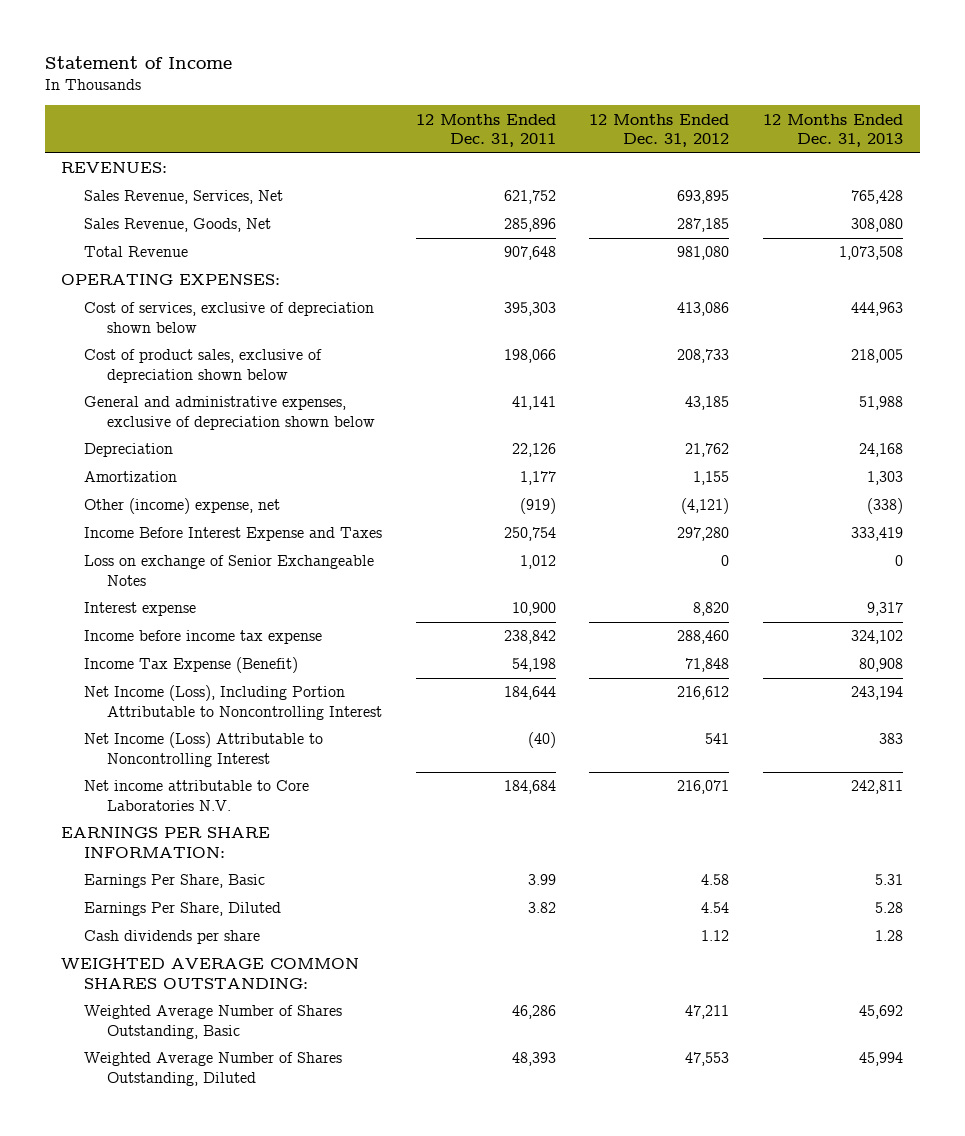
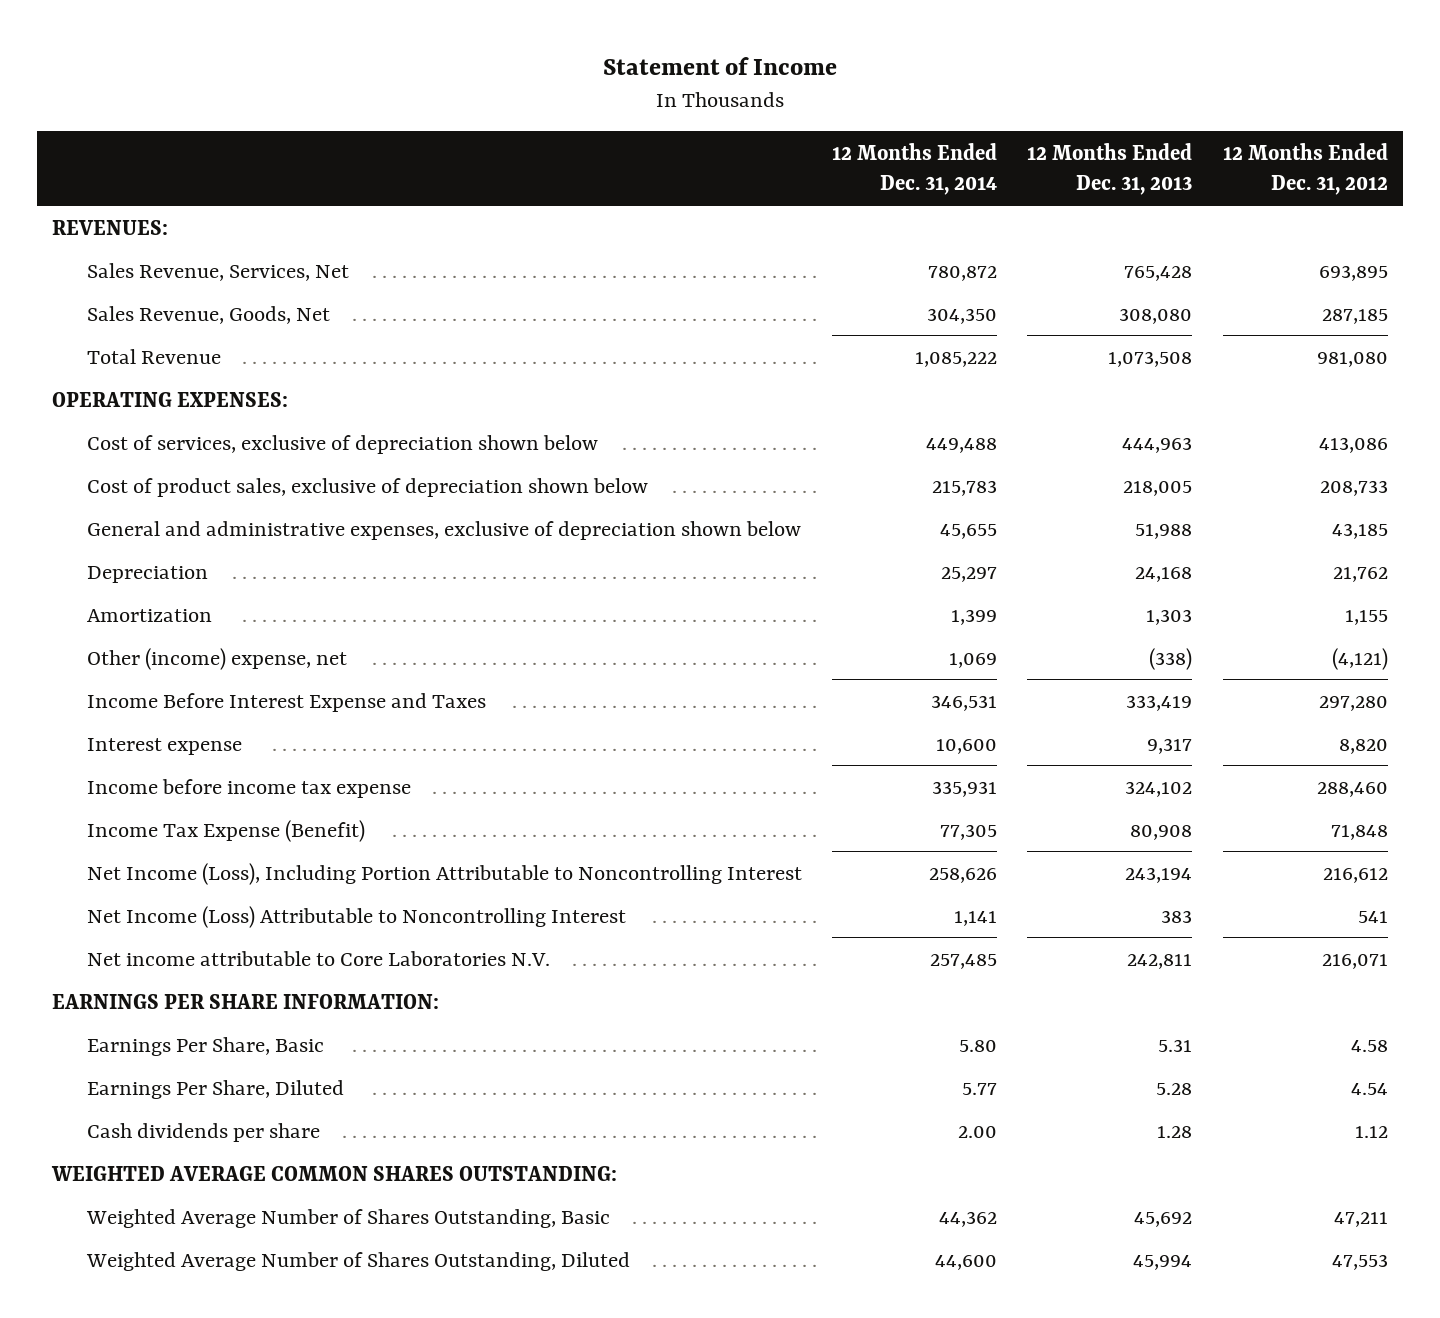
[415,113,556,148] 12 Months Ended Dec. 31, 2011 -> none
none -> [832,142,998,196] 12 Months Ended Dec. 31, 2014
[84,555,375,586] Loss on exchange of Senior Exchangeable Notes -> none

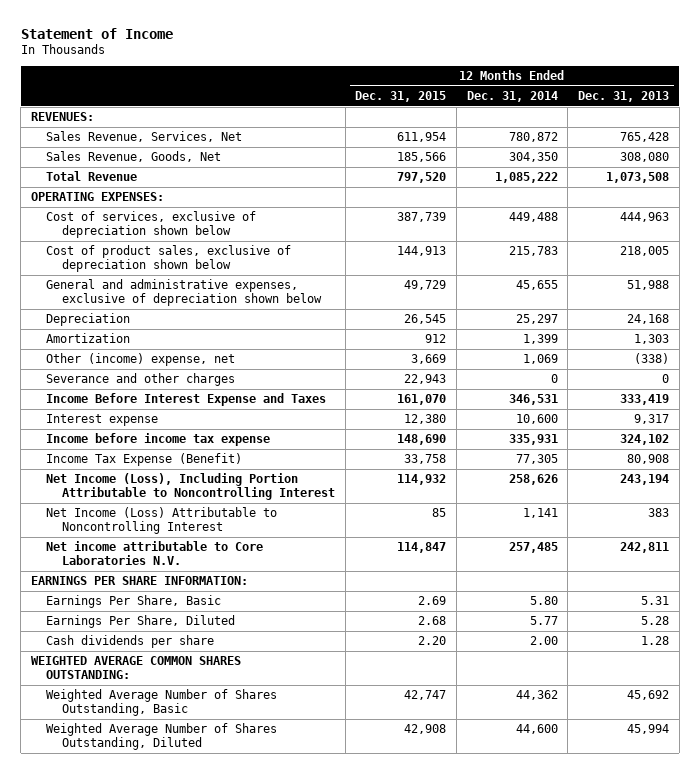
[1222,142,1388,196] 12 Months Ended Dec. 31, 2012 -> none
none -> [355,90,447,102] Dec. 31, 2015
none -> [46,373,236,387] Severance and other charges

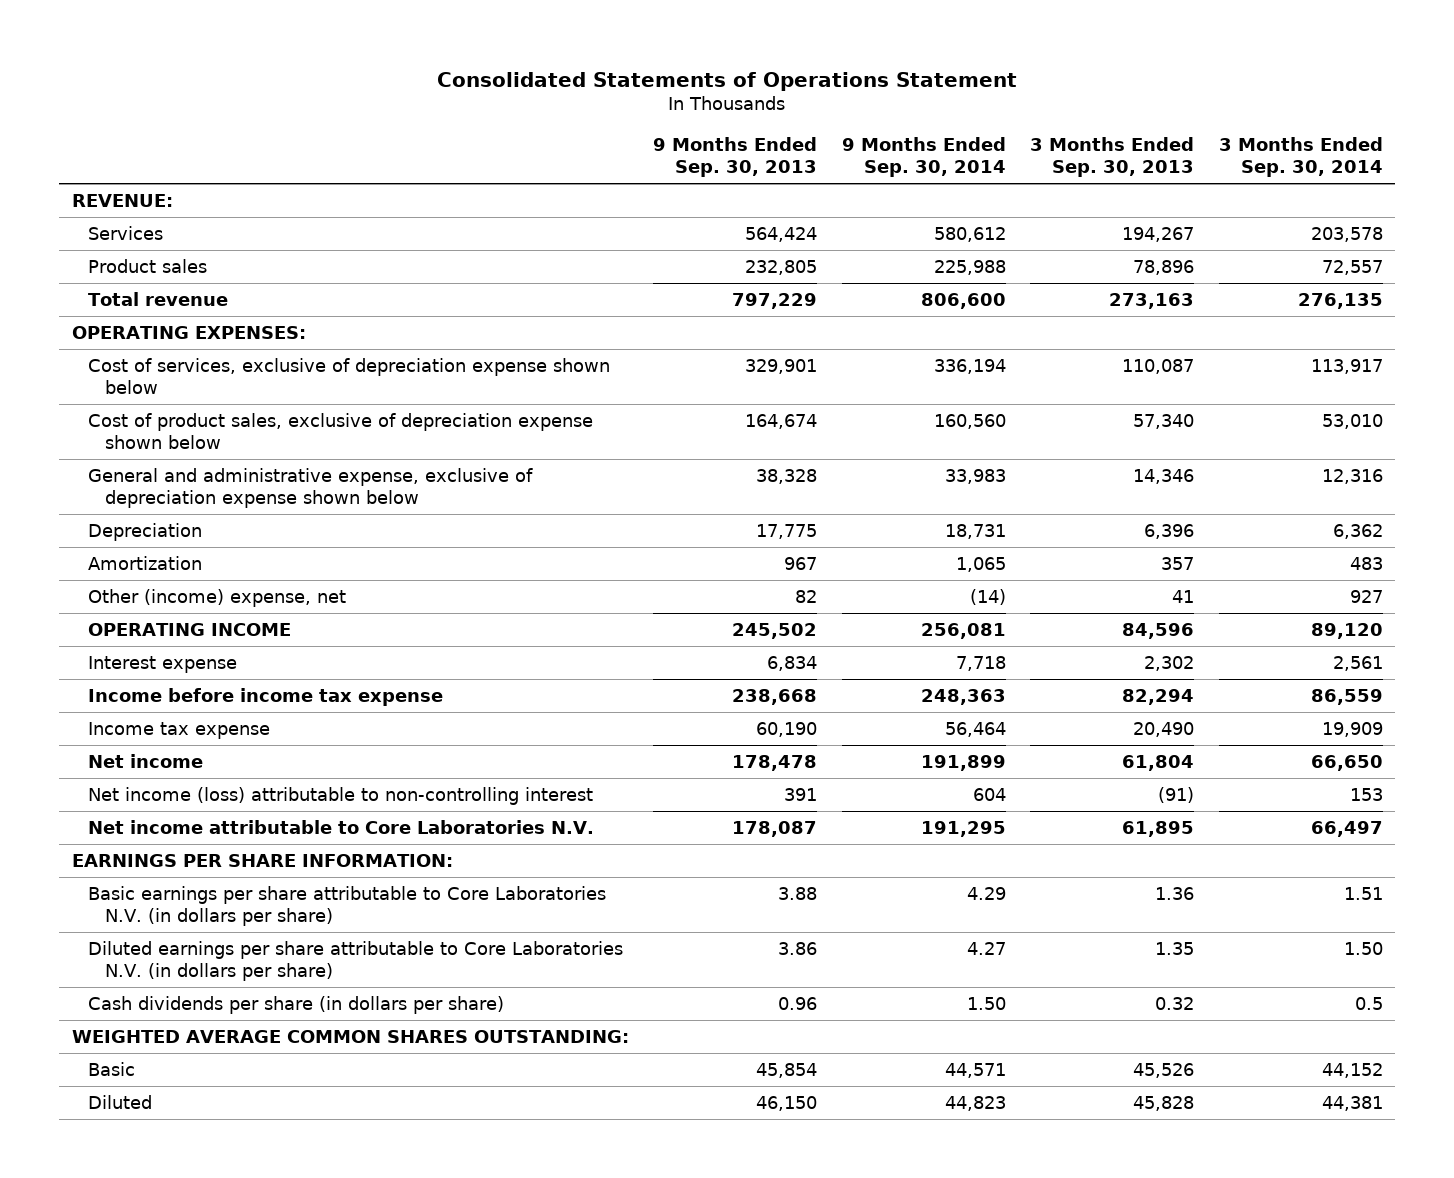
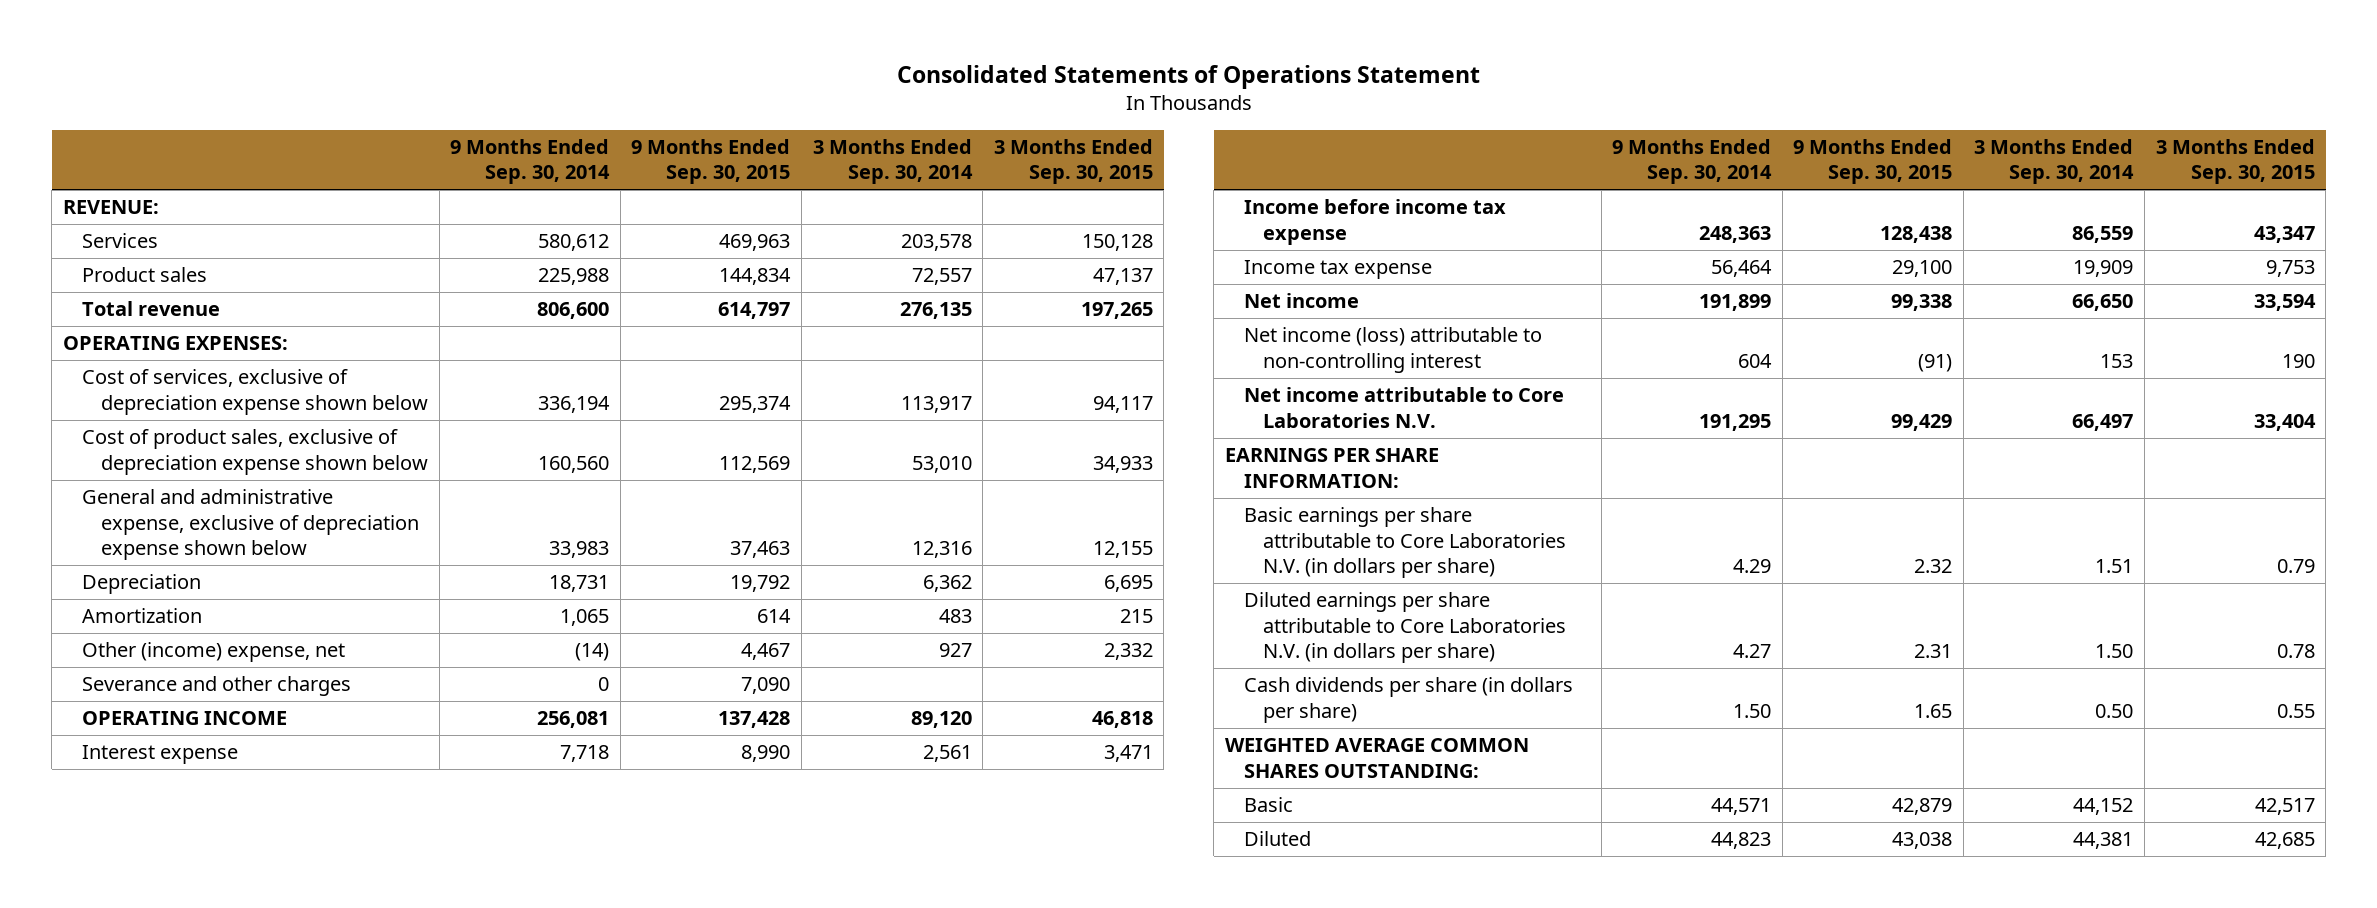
[653,136,818,177] 9 Months Ended Sep. 30, 2013 -> none
[1030,136,1195,177] 3 Months Ended Sep. 30, 2013 -> none
none -> [631,139,791,185] 9 Months Ended Sep. 30, 2015
none -> [993,139,1153,185] 3 Months Ended Sep. 30, 2015
none -> [81,676,351,697] Severance and other charges
[1354,997,1383,1011] 0.5 -> [2095,703,2134,718] 0.50

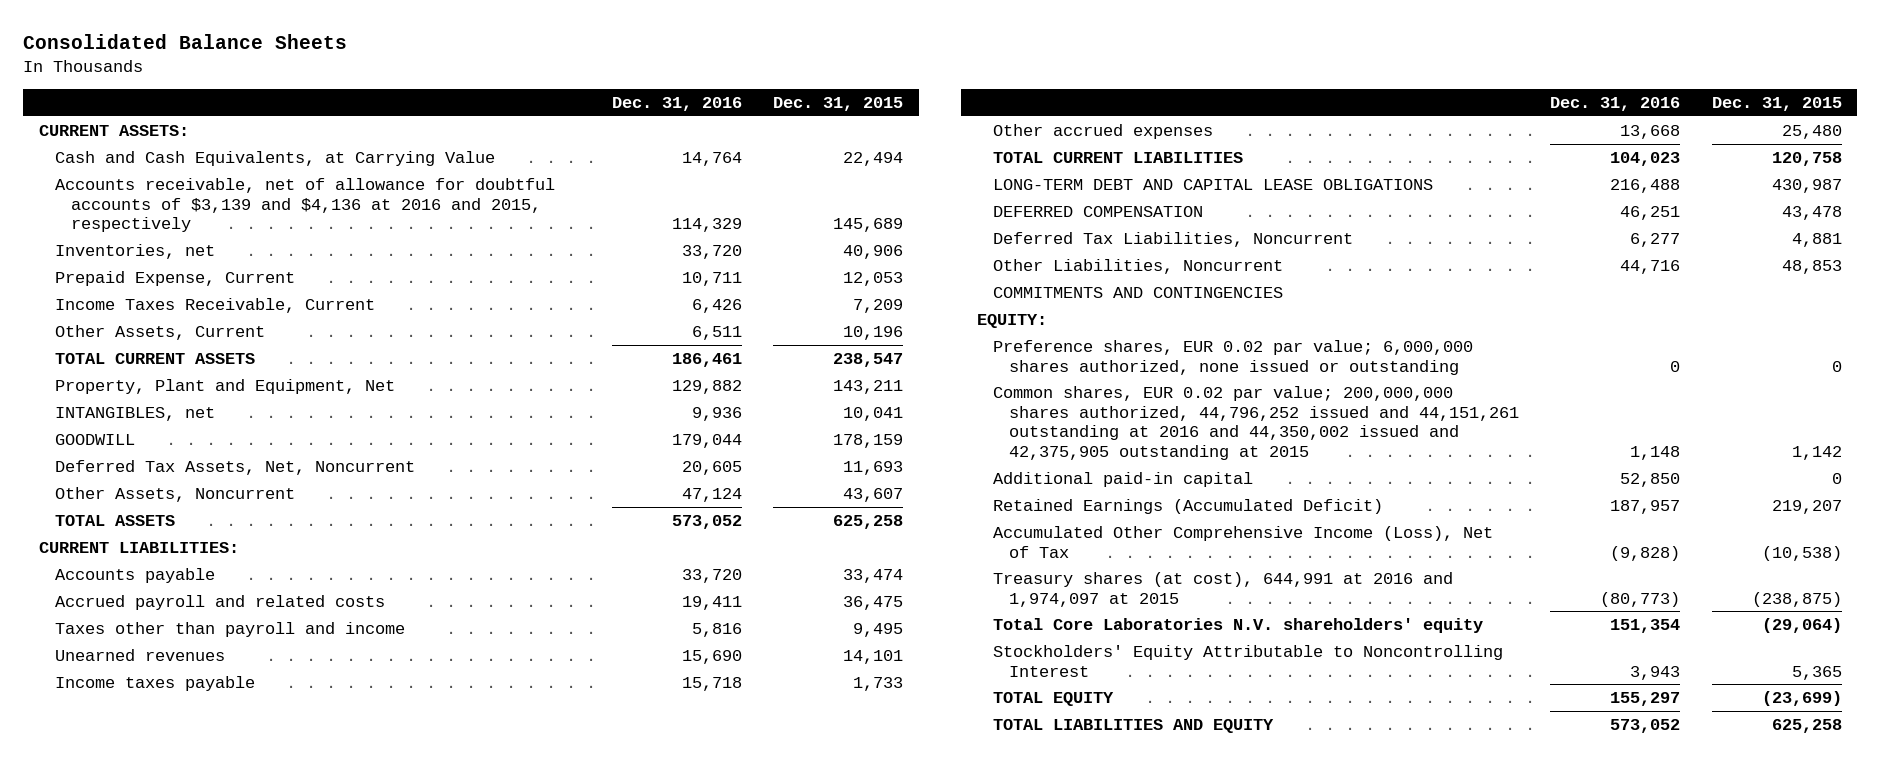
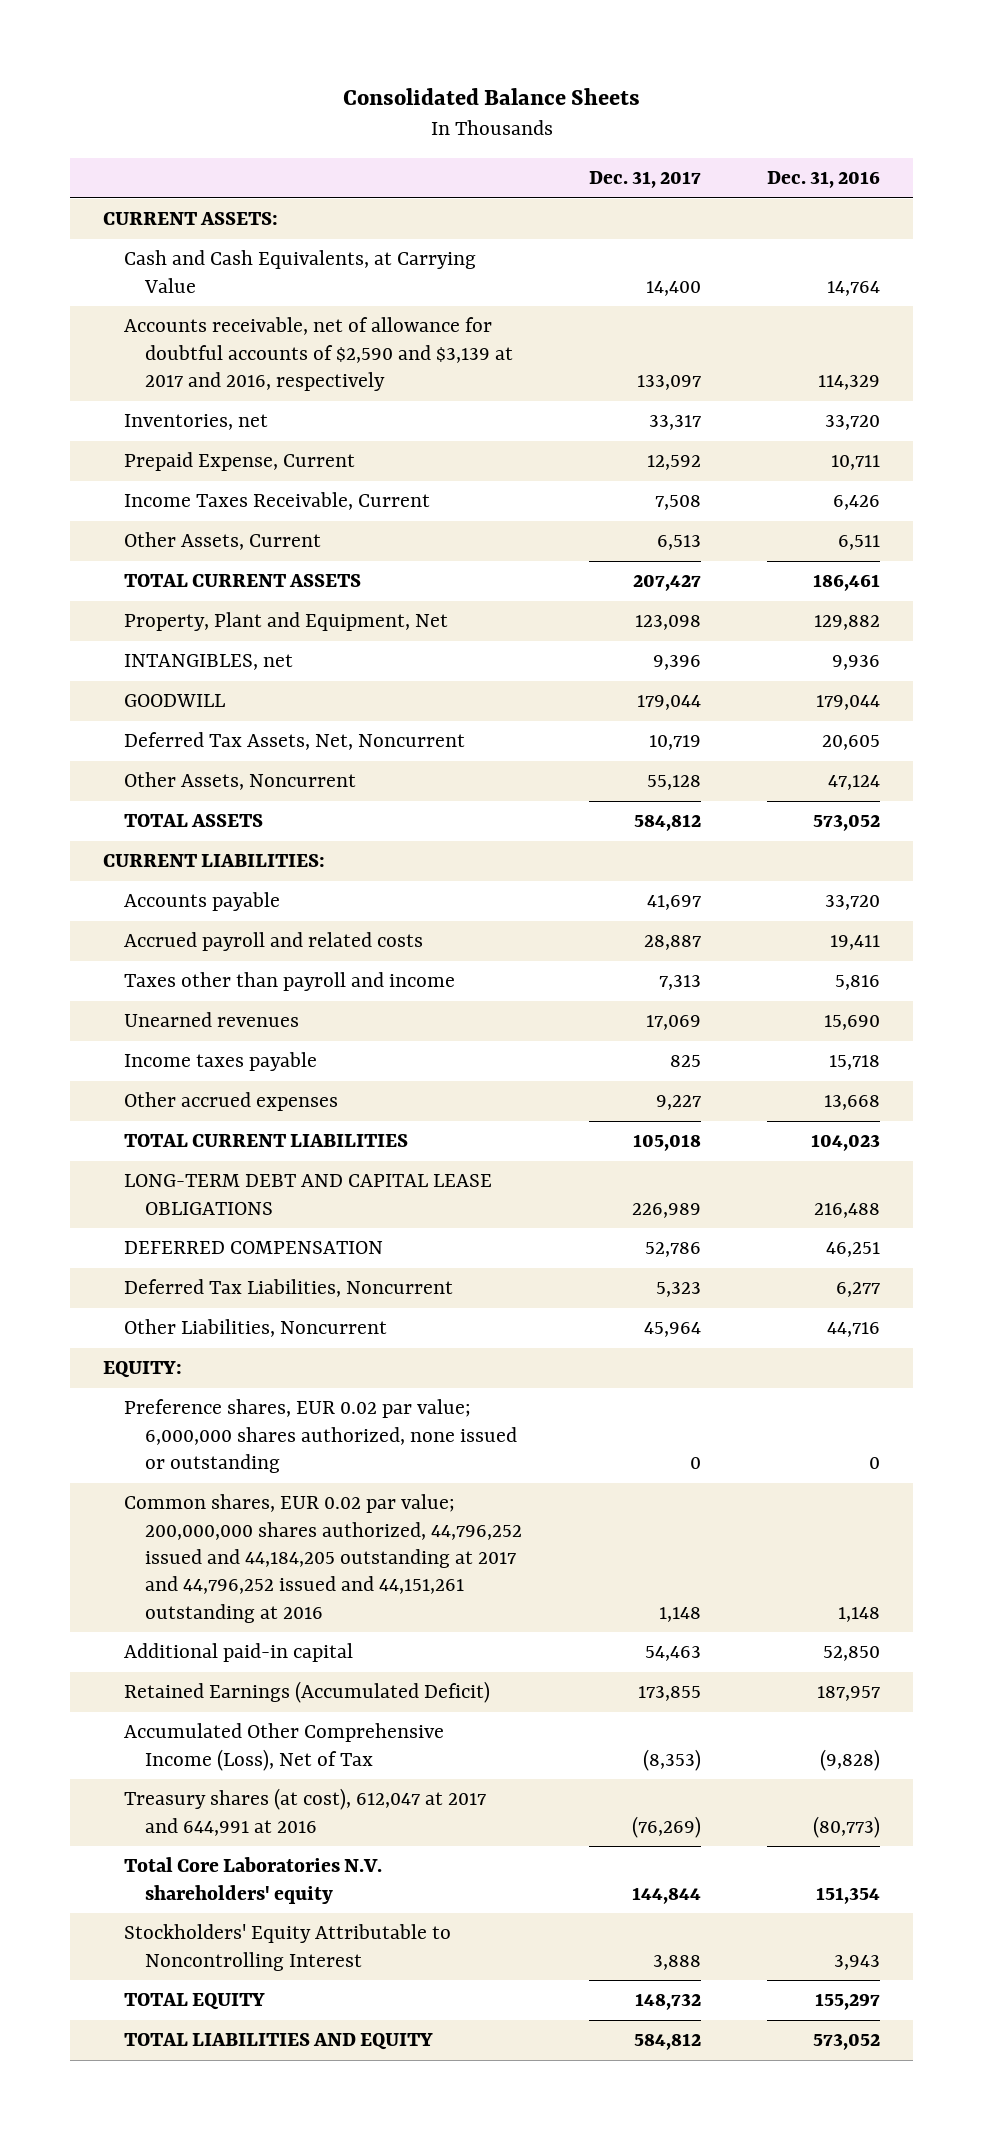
[773,96,904,111] Dec. 31, 2015 -> none
none -> [588,171,701,189] Dec. 31, 2017
[54,177,555,233] Accounts receivable, net of allowance for doubtful accounts of $3,139 and $4,136 at 2016 and 2015, respectively -> [124,317,514,392] Accounts receivable, net of allowance for doubtful accounts of $2,590 and $3,139 at 2017 and 2016, respectively
[993,286,1284,298] COMMITMENTS AND CONTINGENCIES -> none
[993,385,1519,460] Common shares, EUR 0.02 par value; 200,000,000 shares authorized, 44,796,252 issued and 44,151,261 outstanding at 2016 and 44,350,002 issued and 42,375,905 outstanding at 2015 -> [124,1494,523,1623] Common shares, EUR 0.02 par value; 200,000,000 shares authorized, 44,796,252 issued and 44,184,205 outstanding at 2017 and 44,796,252 issued and 44,151,261 outstanding at 2016
[993,571,1454,607] Treasury shares (at cost), 644,991 at 2016 and 1,974,097 at 2015 -> [124,1788,487,1836] Treasury shares (at cost), 612,047 at 2017 and 644,991 at 2016

